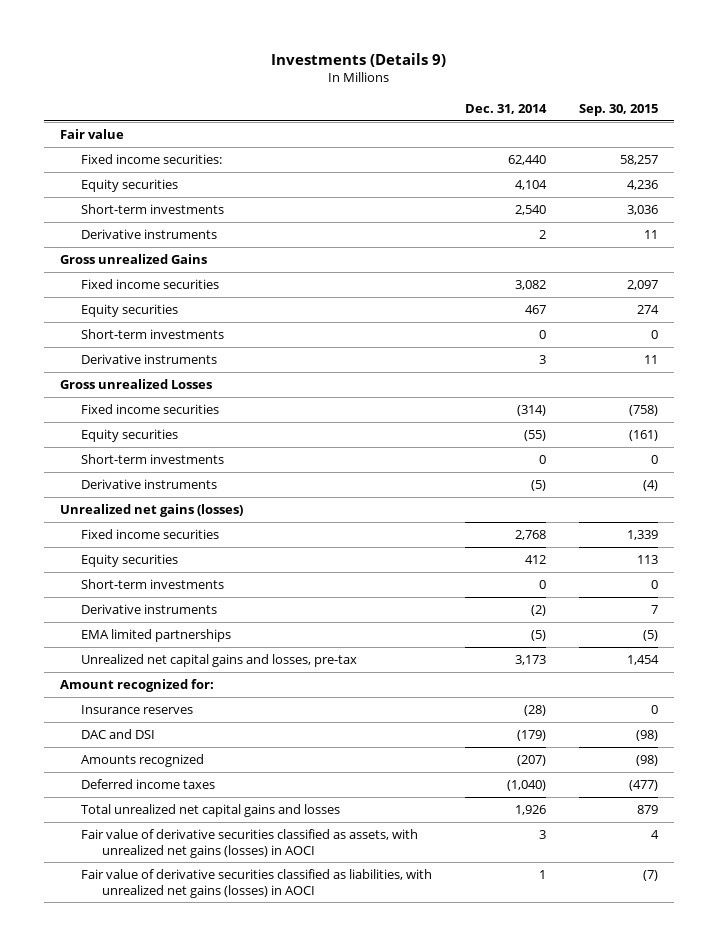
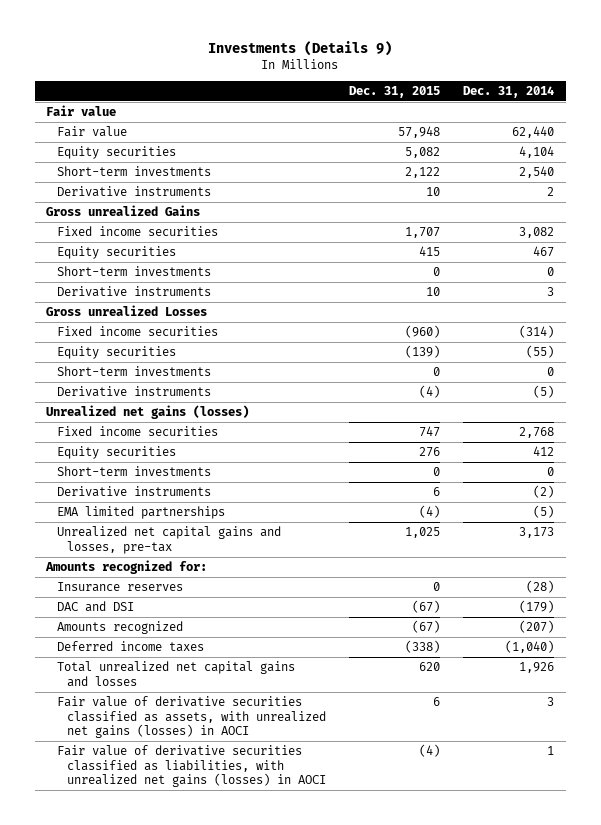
[578,103,658,116] Sep. 30, 2015 -> none
none -> [349,85,441,98] Dec. 31, 2015
[81,154,223,165] Fixed income securities: -> [56,126,127,138] Fair value
[60,679,215,693] Amount recognized for: -> [45,560,208,575] Amounts recognized for:

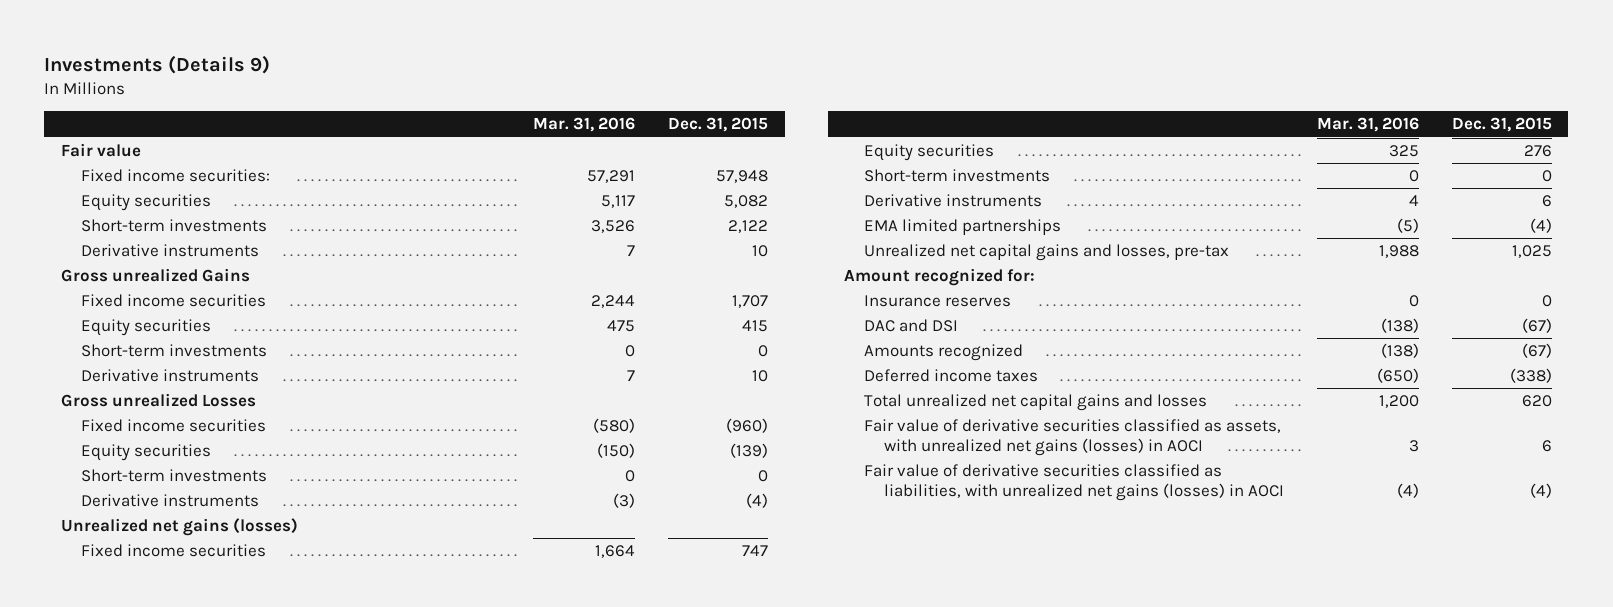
[463,85,555,98] Dec. 31, 2014 -> none
none -> [533,117,636,133] Mar. 31, 2016
[56,126,127,138] Fair value -> [80,168,270,182] Fixed income securities:
[45,560,208,575] Amounts recognized for: -> [844,267,1036,286] Amount recognized for:

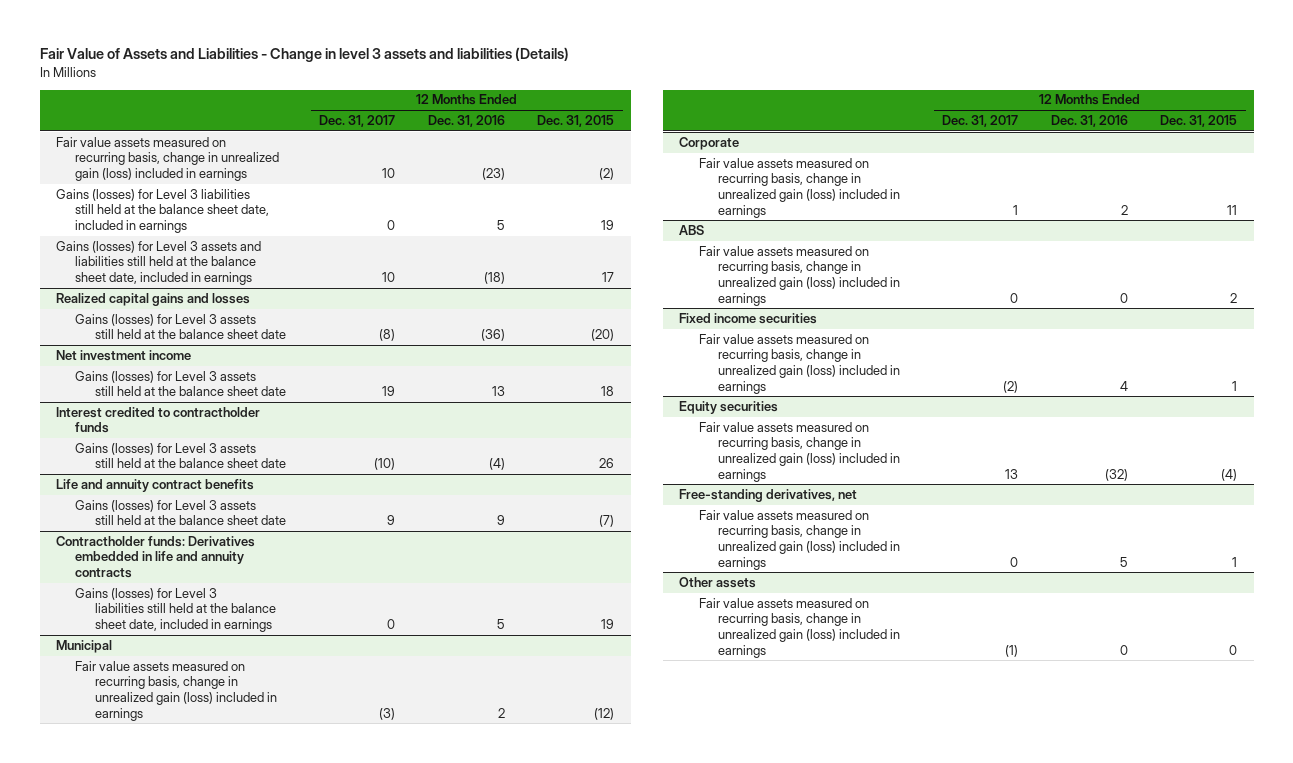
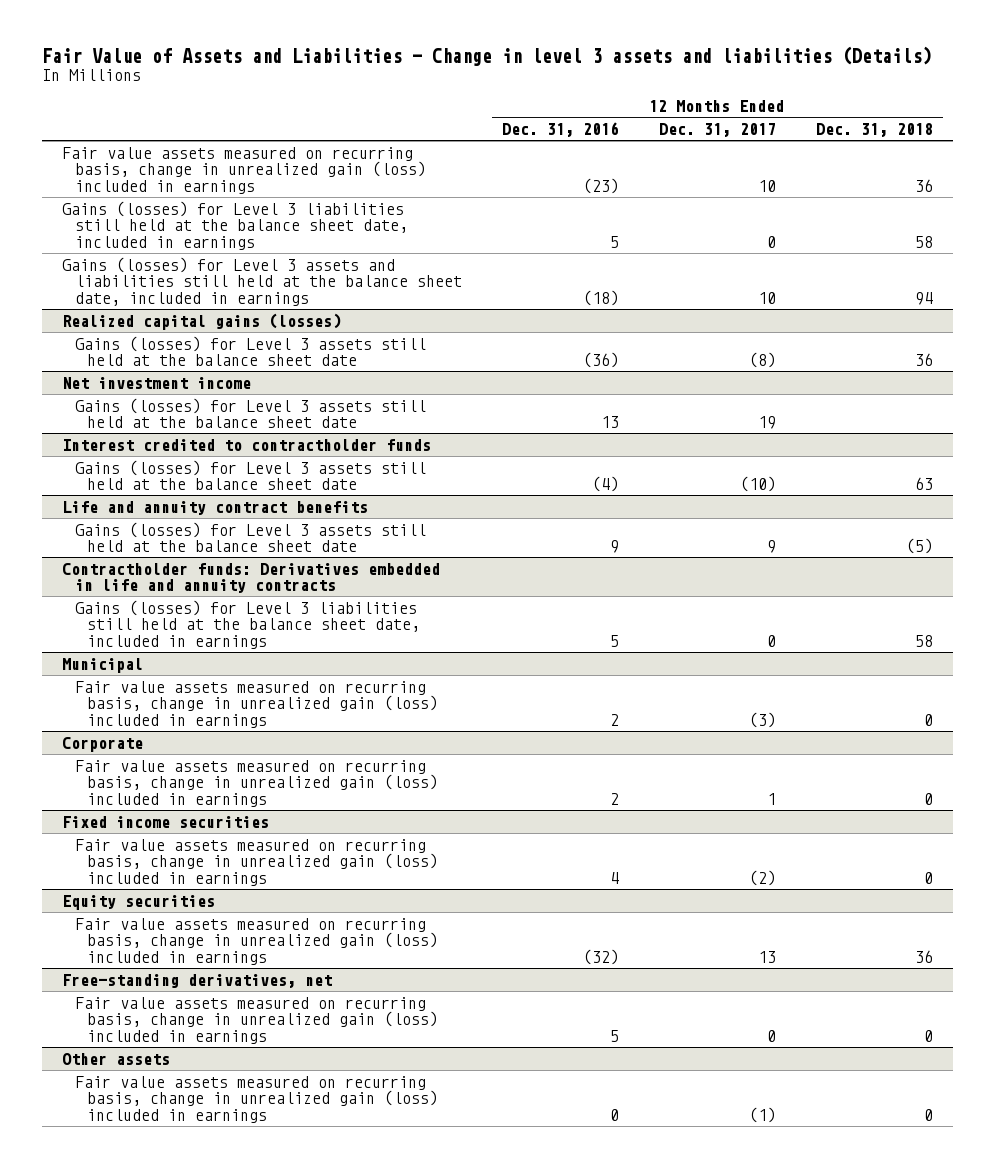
[537,114,615,127] Dec. 31, 2015 -> none
none -> [815,123,933,138] Dec. 31, 2018
[55,292,250,306] Realized capital gains and losses -> [62,312,342,330] Realized capital gains (losses)
[679,224,705,235] ABS -> none
[698,245,901,306] Fair value assets measured on recurring basis, change in unrealized gain (loss) included in earnings -> none

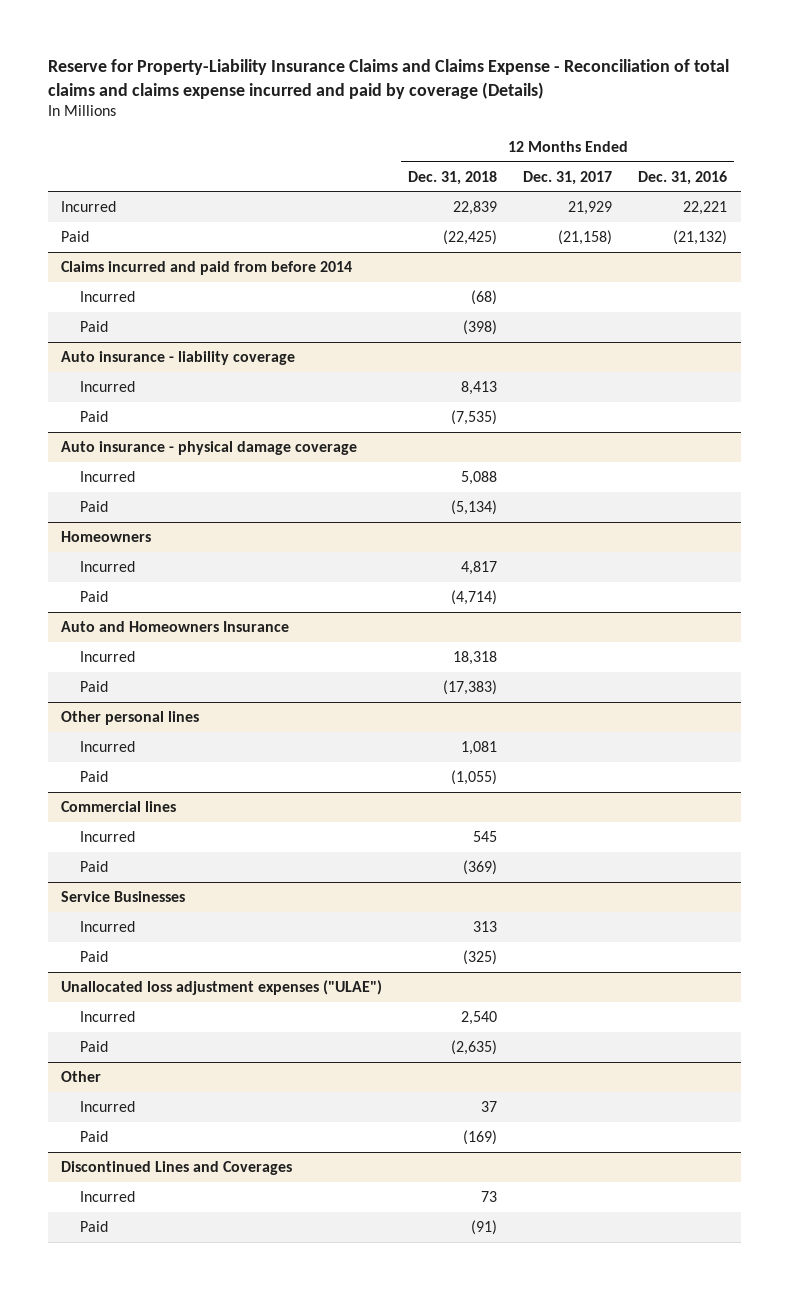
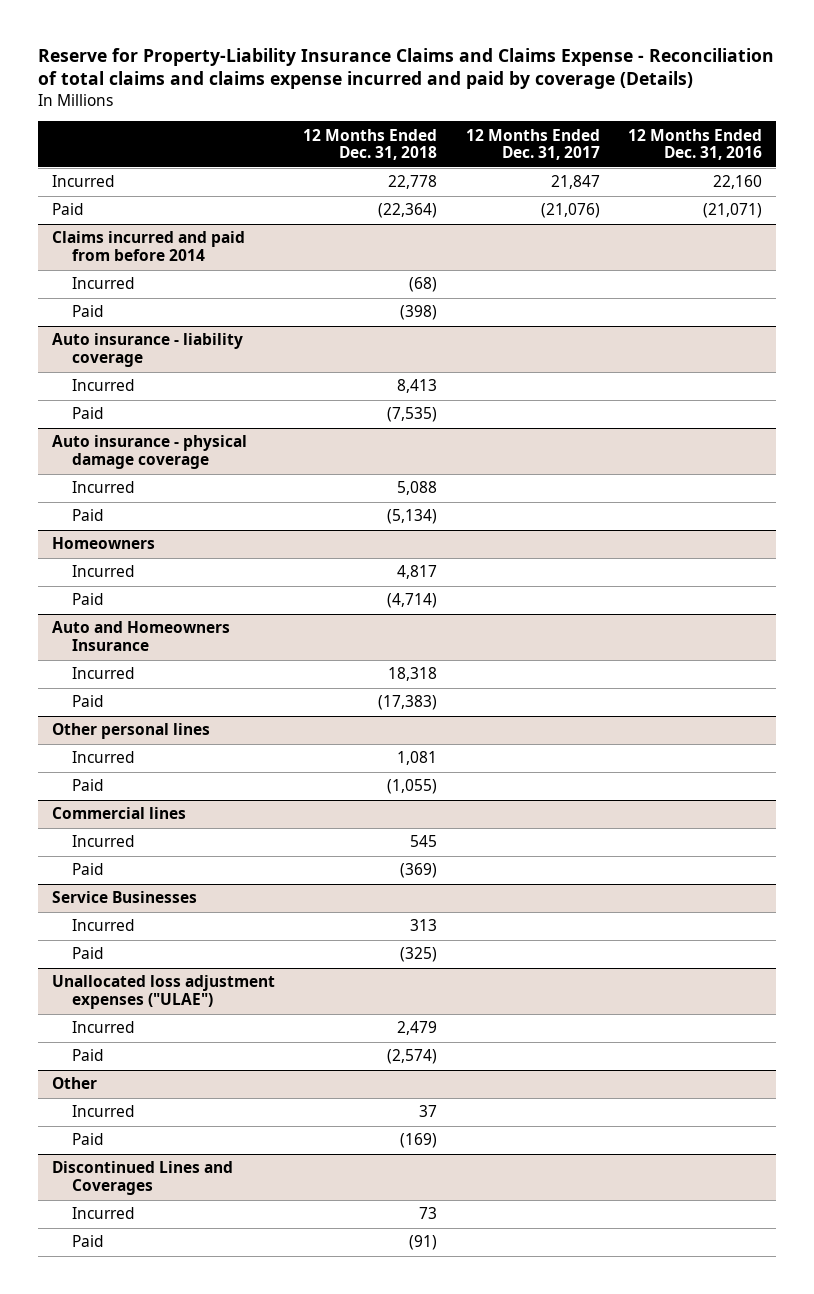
[453,200,498,215] 22,839 -> [388,175,438,190] 22,778
[568,200,613,215] 21,929 -> [550,175,600,190] 21,847
[683,200,728,215] 22,221 -> [712,175,762,190] 22,160
[443,229,498,245] (22,425) -> [378,203,438,219] (22,364)
[558,229,613,245] (21,158) -> [540,203,600,219] (21,076)
[673,229,728,245] (21,132) -> [702,203,762,219] (21,071)
[461,1010,498,1025] 2,540 -> [397,1021,438,1036] 2,479
[451,1039,498,1055] (2,635) -> [387,1049,438,1065] (2,574)

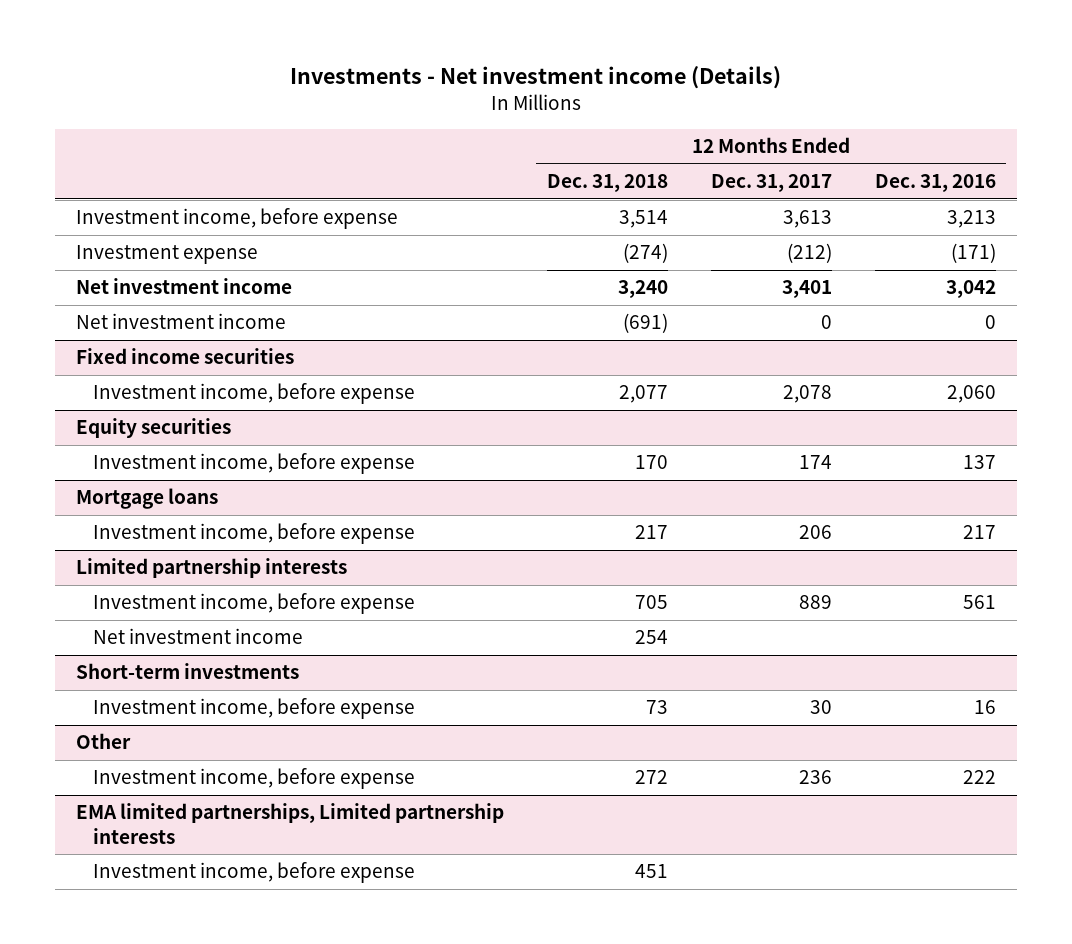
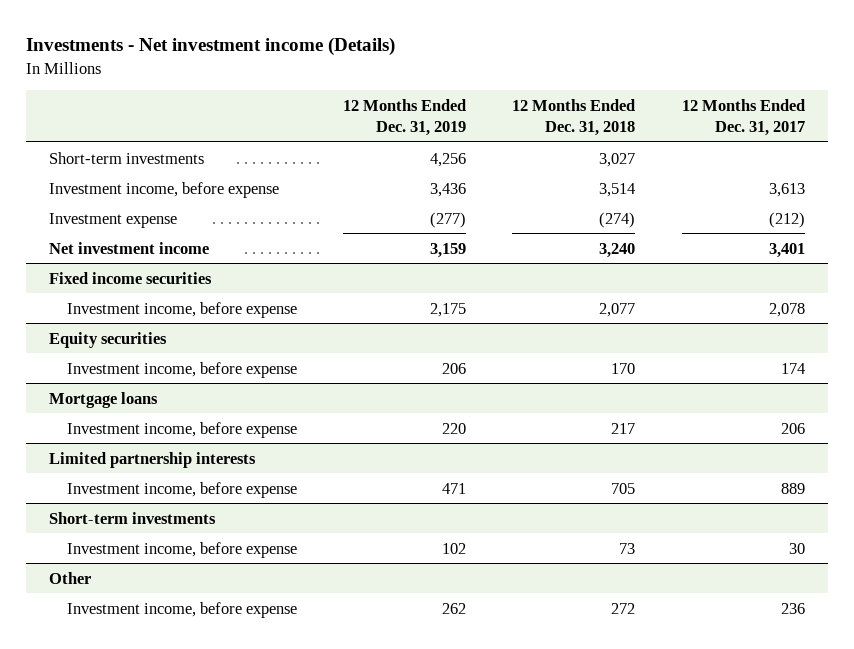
[874,174,996,193] Dec. 31, 2016 -> none
none -> [342,98,466,136] 12 Months Ended Dec. 31, 2019
none -> [49,151,205,164] Short-term investments
[76,313,287,330] Net investment income -> none
[92,628,303,645] Net investment income -> none
[76,803,505,844] EMA limited partnerships, Limited partnership interests -> none
[92,862,415,884] Investment income, before expense -> none

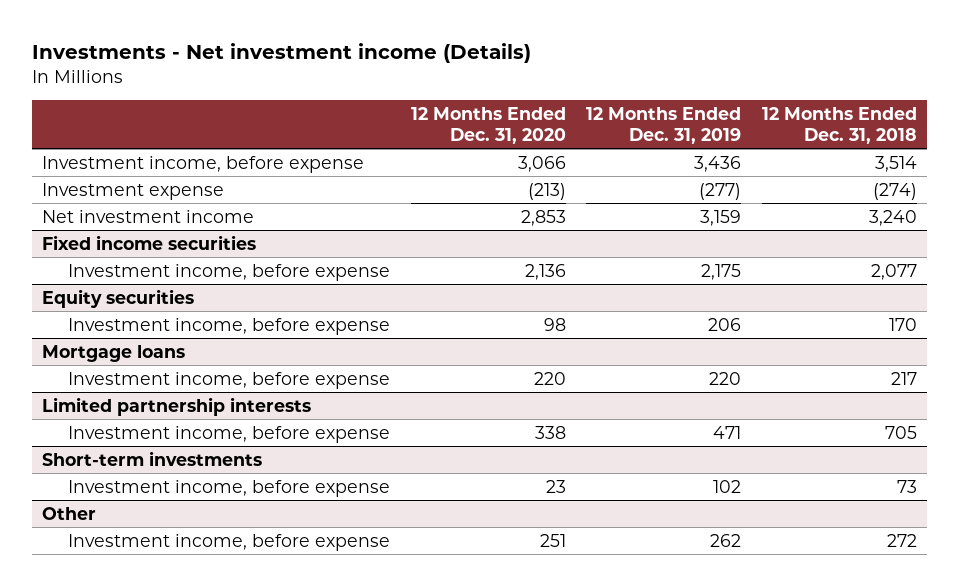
[681,98,805,136] 12 Months Ended Dec. 31, 2017 -> none
none -> [410,106,566,144] 12 Months Ended Dec. 31, 2020
[49,151,205,164] Short-term investments -> none

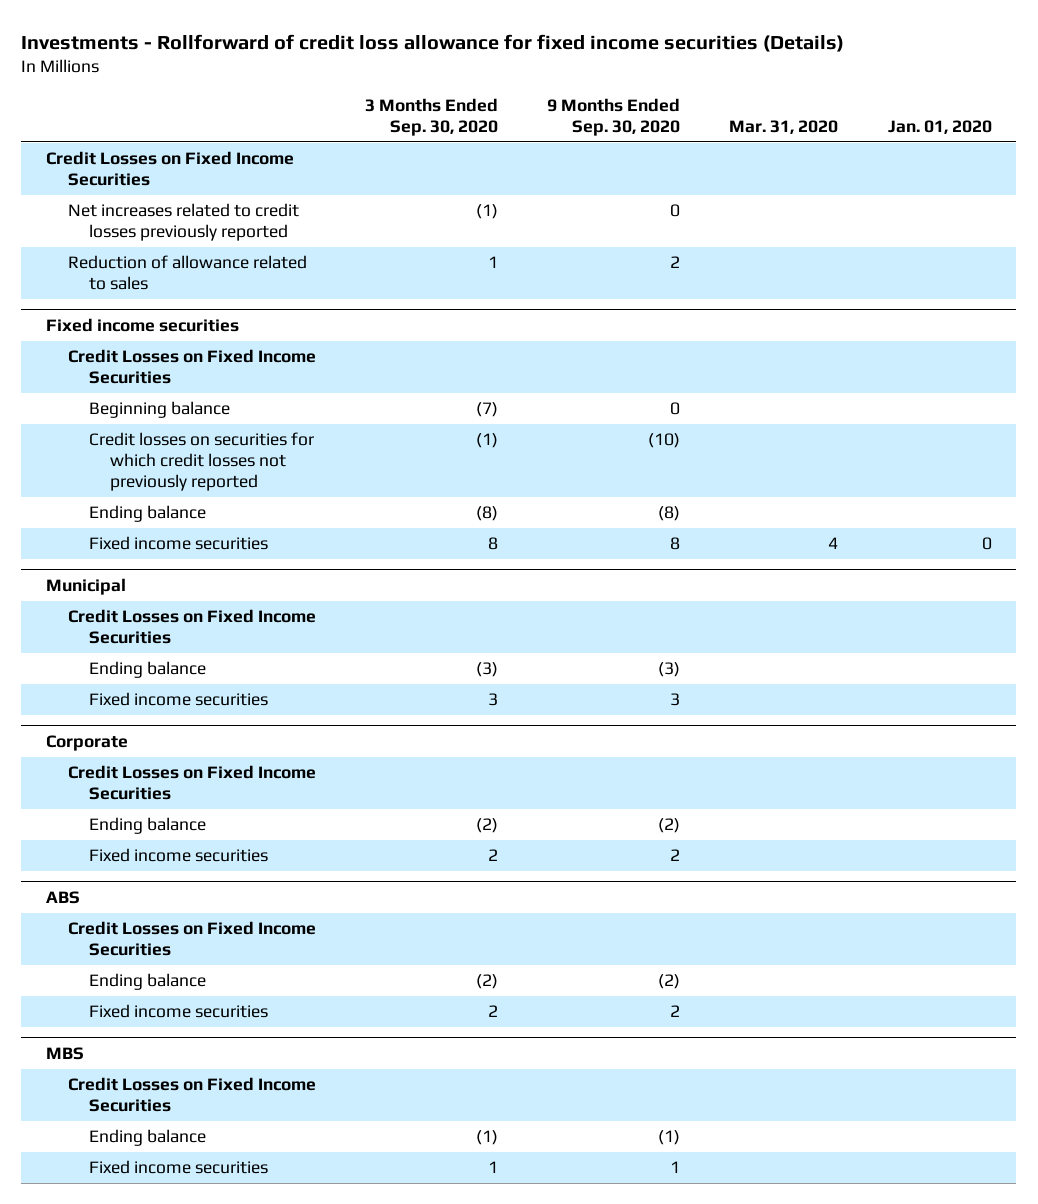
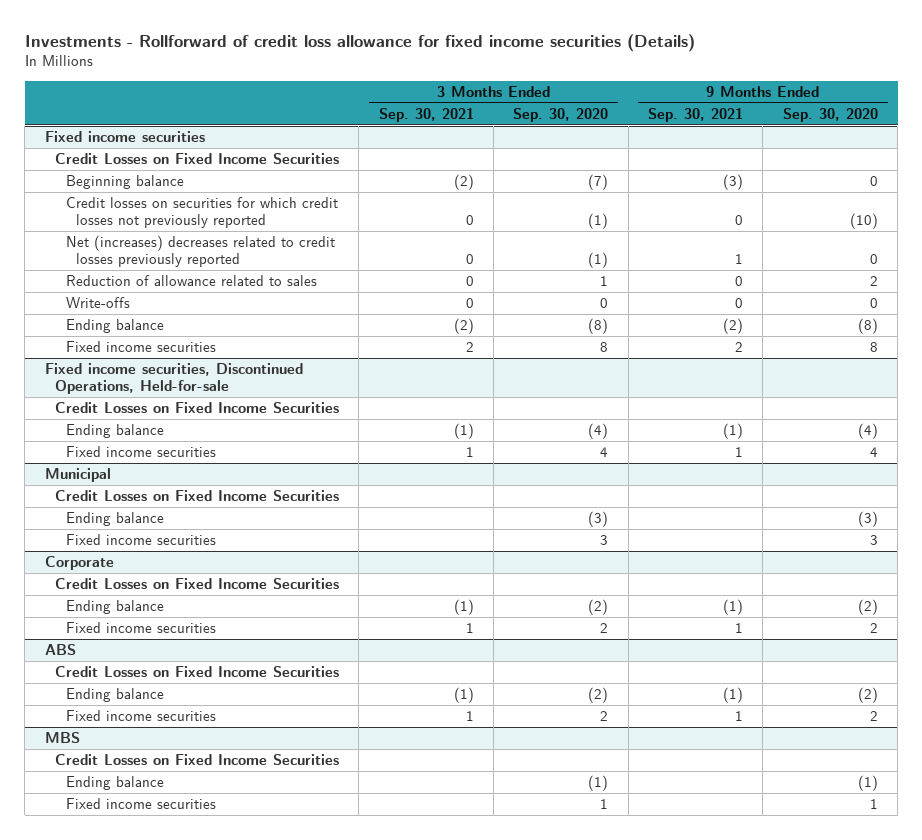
[729,119,839,134] Mar. 31, 2020 -> none
[887,119,992,134] Jan. 01, 2020 -> none
none -> [378,107,474,122] Sep. 30, 2021
none -> [648,107,744,122] Sep. 30, 2021
[46,151,295,187] Credit Losses on Fixed Income Securities -> none
[67,203,299,242] Net increases related to credit losses previously reported -> none
[67,255,307,291] Reduction of allowance related to sales -> none
none -> [65,235,335,268] Net (increases) decreases related to credit losses previously reported
none -> [65,275,317,287] Reduction of allowance related to sales
none -> [65,297,130,309] Write-offs
none -> [44,363,303,395] Fixed income securities, Discontinued Operations, Held-for-sale
none -> [55,402,340,414] Credit Losses on Fixed Income Securities
none -> [65,424,164,439] Ending balance
none -> [65,446,216,458] Fixed income securities

